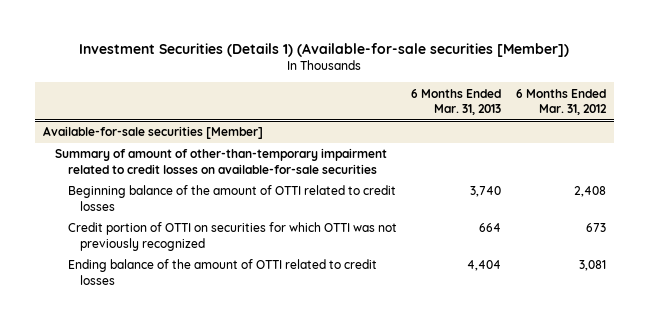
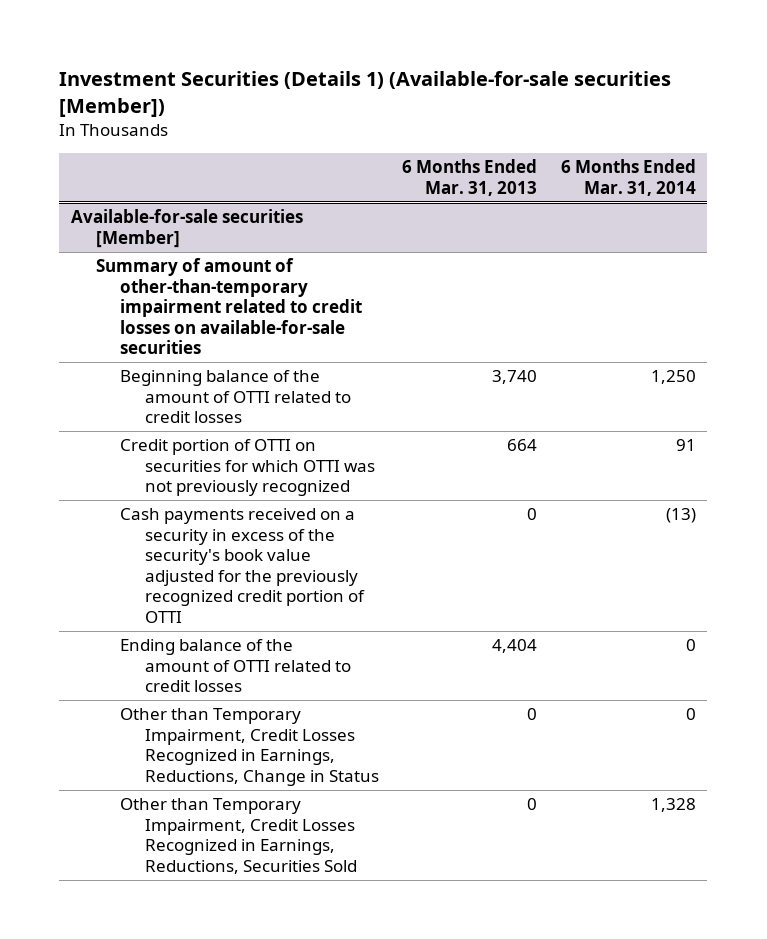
[516,88,608,115] 6 Months Ended Mar. 31, 2012 -> none
none -> [560,159,696,196] 6 Months Ended Mar. 31, 2014
none -> [120,508,365,623] Cash payments received on a security in excess of the security's book value adjusted for the previously recognized credit portion of OTTI
none -> [120,708,379,786] Other than Temporary Impairment, Credit Losses Recognized in Earnings, Reductions, Change in Status
none -> [120,798,357,874] Other than Temporary Impairment, Credit Losses Recognized in Earnings, Reductions, Securities Sold

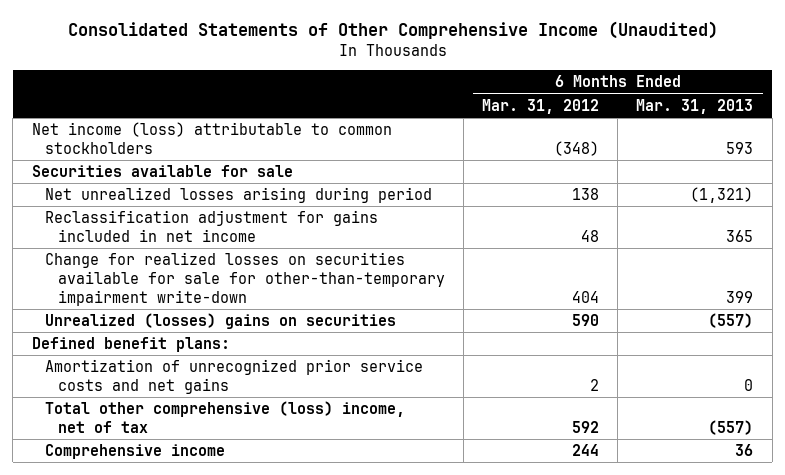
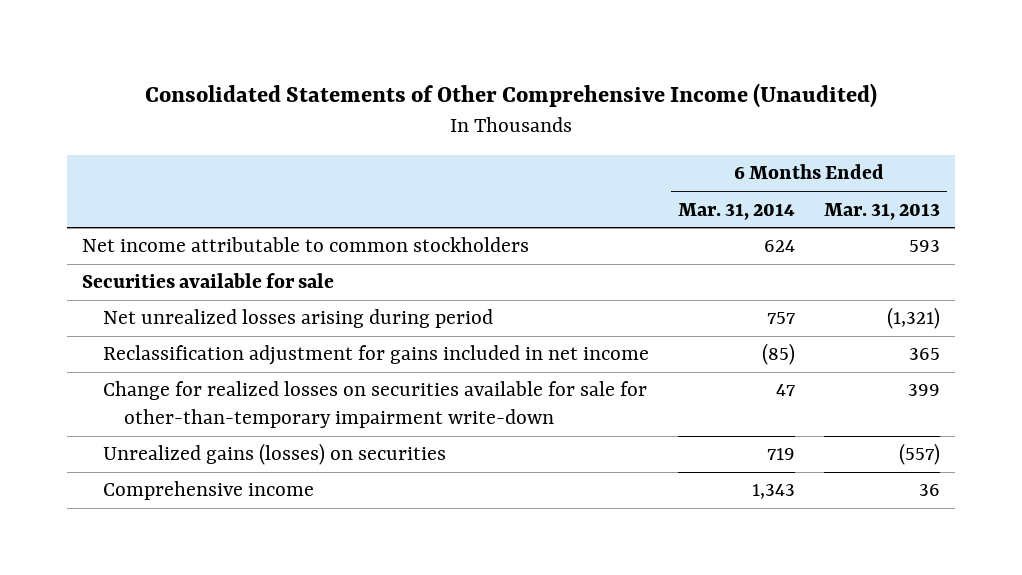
[482,98,600,114] Mar. 31, 2012 -> none
none -> [678,202,796,220] Mar. 31, 2014
[31,122,392,155] Net income (loss) attributable to common stockholders -> [81,237,529,253] Net income attributable to common stockholders
[31,337,230,353] Defined benefit plans: -> none
[44,359,423,395] Amortization of unrecognized prior service costs and net gains -> none
[44,401,405,434] Total other comprehensive (loss) income, net of tax -> none
[44,313,396,330] Unrealized (losses) gains on securities -> [102,443,446,466] Unrealized gains (losses) on securities

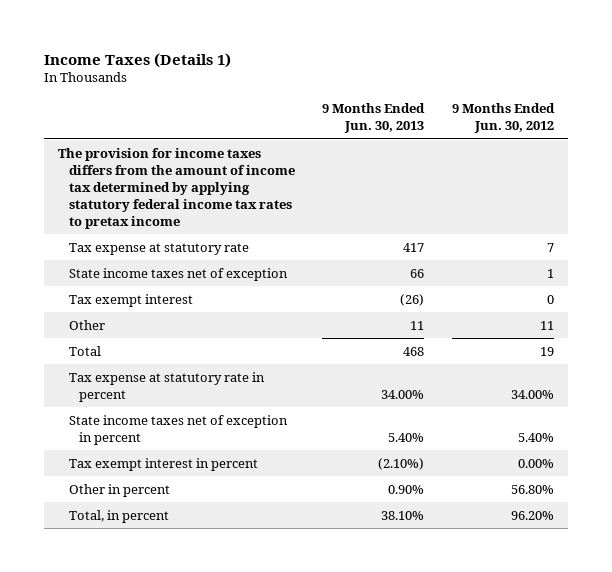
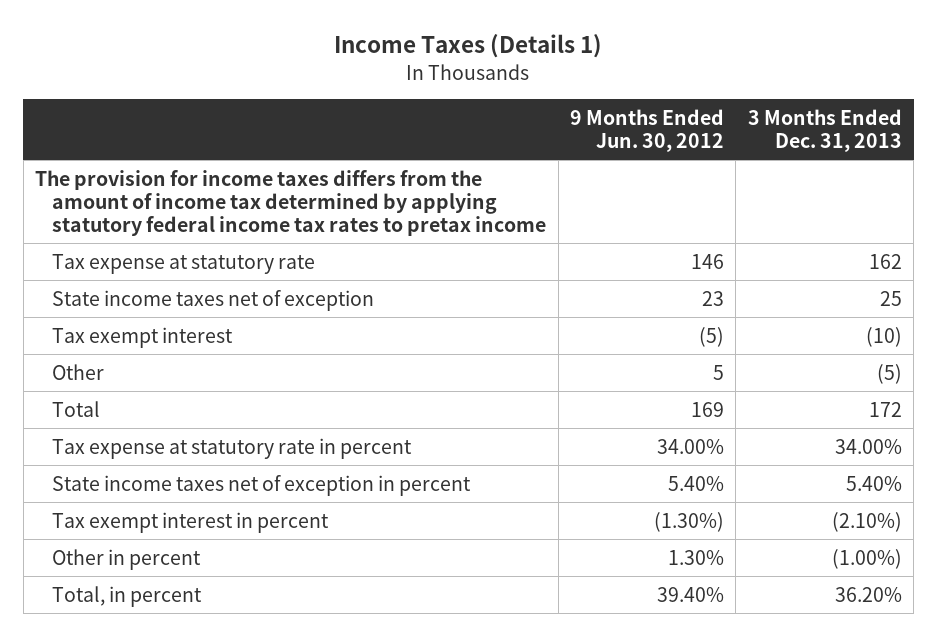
[322,103,426,134] 9 Months Ended Jun. 30, 2013 -> none
none -> [747,109,902,153] 3 Months Ended Dec. 31, 2013
[547,242,555,252] 7 -> [691,253,725,269] 146
[547,268,555,278] 1 -> [702,290,725,306] 23
[547,294,555,304] 0 -> [699,326,725,347] (5)
[540,320,555,330] 11 -> [713,364,725,380] 5
[540,346,555,356] 19 -> [691,401,725,417] 169
[518,458,555,468] 0.00% -> [654,511,725,532] (1.30%)
[511,484,555,494] 56.80% -> [668,549,725,565] 1.30%
[511,510,555,520] 96.20% -> [657,586,725,602] 39.40%

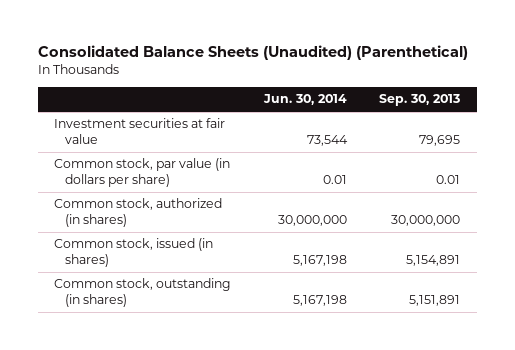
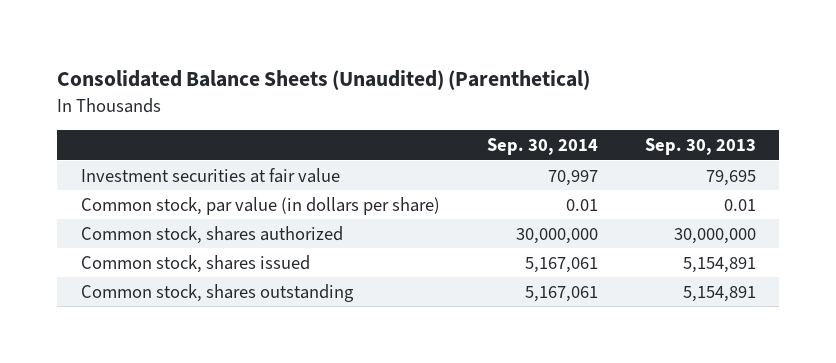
[262,94,347,106] Jun. 30, 2014 -> none
none -> [486,138,598,156] Sep. 30, 2014
[54,198,223,228] Common stock, authorized (in shares) -> [80,225,343,244] Common stock, shares authorized
[54,238,214,268] Common stock, issued (in shares) -> [80,254,310,273] Common stock, shares issued
[54,278,232,308] Common stock, outstanding (in shares) -> [80,283,354,302] Common stock, shares outstanding
[409,295,461,307] 5,151,891 -> [682,285,756,302] 5,154,891

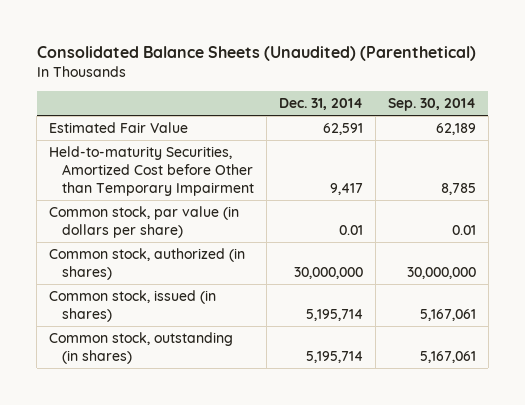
[644,138,756,156] Sep. 30, 2013 -> none
none -> [278,97,363,110] Dec. 31, 2014
[80,167,340,183] Investment securities at fair value -> none
none -> [49,122,189,134] Estimated Fair Value
none -> [49,146,255,196] Held-to-maturity Securities, Amortized Cost before Other than Temporary Impairment
[80,225,343,244] Common stock, shares authorized -> [49,248,246,280] Common stock, authorized (in shares)
[80,254,310,273] Common stock, shares issued -> [49,290,217,322] Common stock, issued (in shares)
[80,283,354,302] Common stock, shares outstanding -> [49,332,234,364] Common stock, outstanding (in shares)

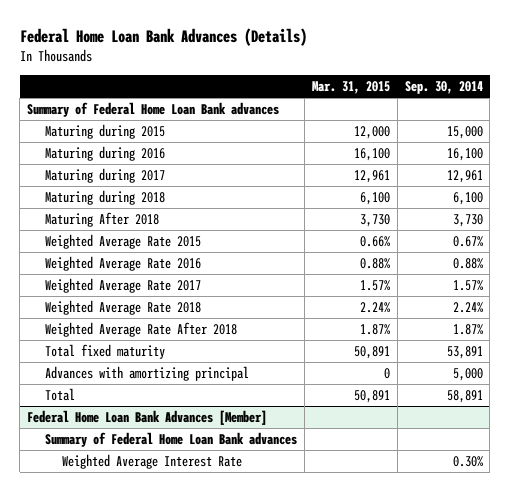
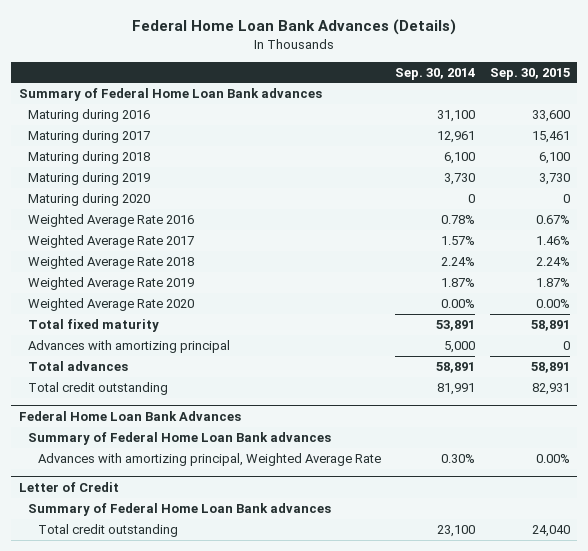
[311,81,390,95] Mar. 31, 2015 -> none
none -> [489,67,570,80] Sep. 30, 2015
[44,145,165,161] Maturing during 2016 -> none
[44,123,165,139] Maturing during 2015 -> [28,109,151,123] Maturing during 2016
[446,125,483,139] 15,000 -> [437,110,476,123] 31,100
[44,255,201,271] Weighted Average Rate 2016 -> none
none -> [28,172,151,186] Maturing during 2019
[44,211,159,227] Maturing After 2018 -> [28,193,151,207] Maturing during 2020
[452,213,483,227] 3,730 -> [468,194,476,204] 0
[44,233,201,249] Weighted Average Rate 2015 -> [28,214,195,228] Weighted Average Rate 2016
[452,235,483,247] 0.67% -> [441,215,476,225] 0.78%
none -> [28,277,195,291] Weighted Average Rate 2019
[44,321,237,337] Weighted Average Rate After 2018 -> [28,298,195,312] Weighted Average Rate 2020
[452,323,483,335] 1.87% -> [441,299,476,309] 0.00%
[44,387,75,401] Total -> [28,361,129,372] Total advances
none -> [28,382,169,396] Total credit outstanding
[27,409,268,425] Federal Home Loan Bank Advances [Member] -> [18,410,241,421] Federal Home Loan Bank Advances
[62,453,243,469] Weighted Average Interest Rate -> [37,453,381,467] Advances with amortizing principal, Weighted Average Rate
none -> [18,481,119,492] Letter of Credit
none -> [28,503,332,517] Summary of Federal Home Loan Bank advances
none -> [37,524,178,538] Total credit outstanding

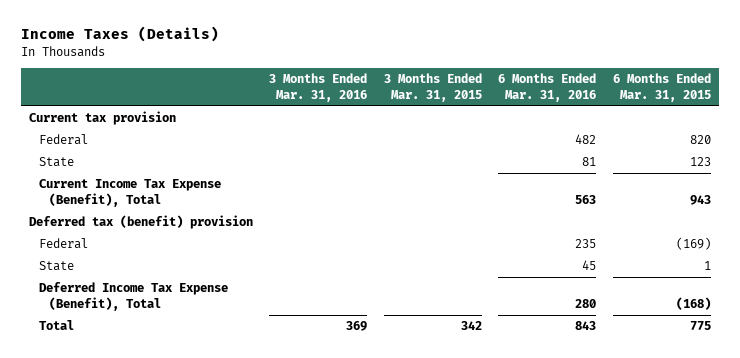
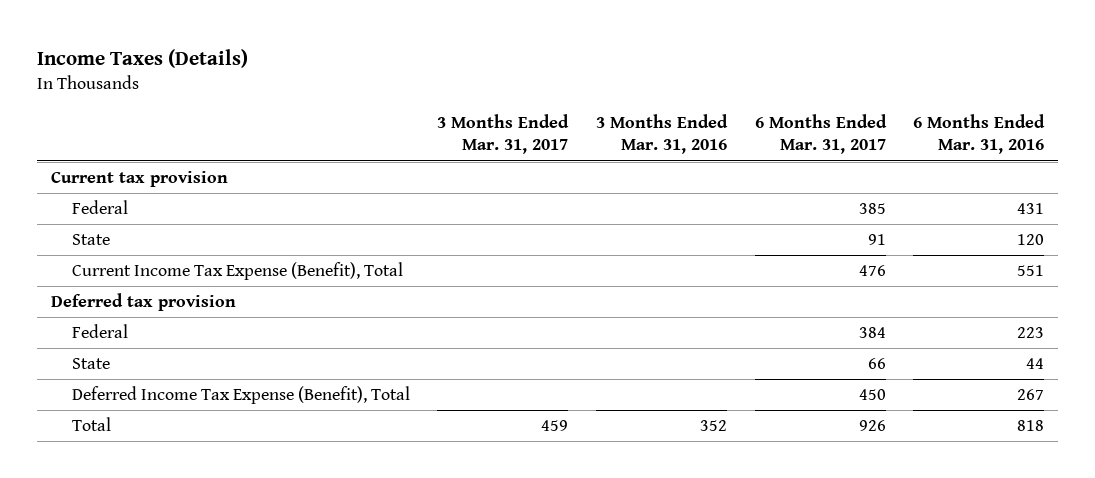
[383,73,482,102] 3 Months Ended Mar. 31, 2015 -> none
[612,73,711,102] 6 Months Ended Mar. 31, 2015 -> none
none -> [437,113,570,155] 3 Months Ended Mar. 31, 2017
none -> [754,113,887,155] 6 Months Ended Mar. 31, 2017
[575,134,597,145] 482 -> [1017,203,1045,215] 431
[582,157,597,167] 81 -> [1017,234,1045,246] 120
[575,194,597,204] 563 -> [1017,265,1045,277] 551
[28,215,253,230] Deferred tax (benefit) provision -> [50,293,236,312] Deferred tax provision
[575,239,597,249] 235 -> [1017,327,1045,339] 223
[582,260,597,271] 45 -> [1026,358,1045,370] 44
[575,298,597,308] 280 -> [1017,389,1045,401] 267
[346,321,368,332] 369 -> [700,420,728,432] 352
[575,321,597,331] 843 -> [1017,420,1045,432] 818

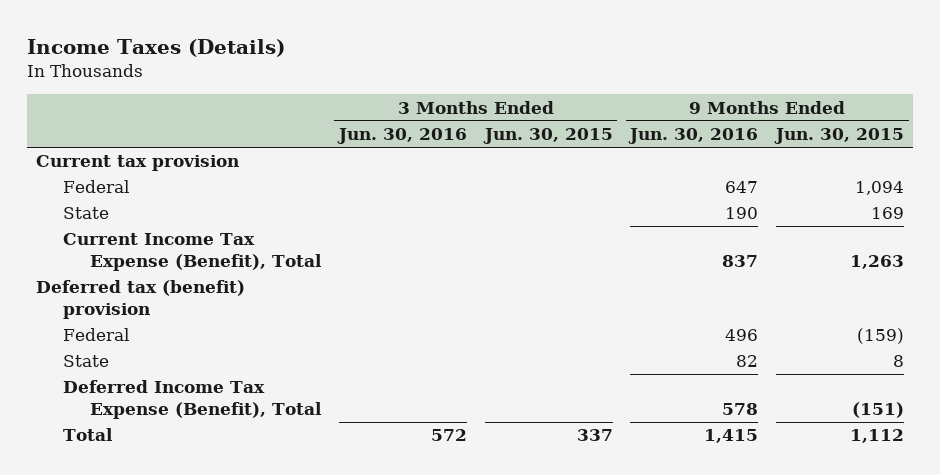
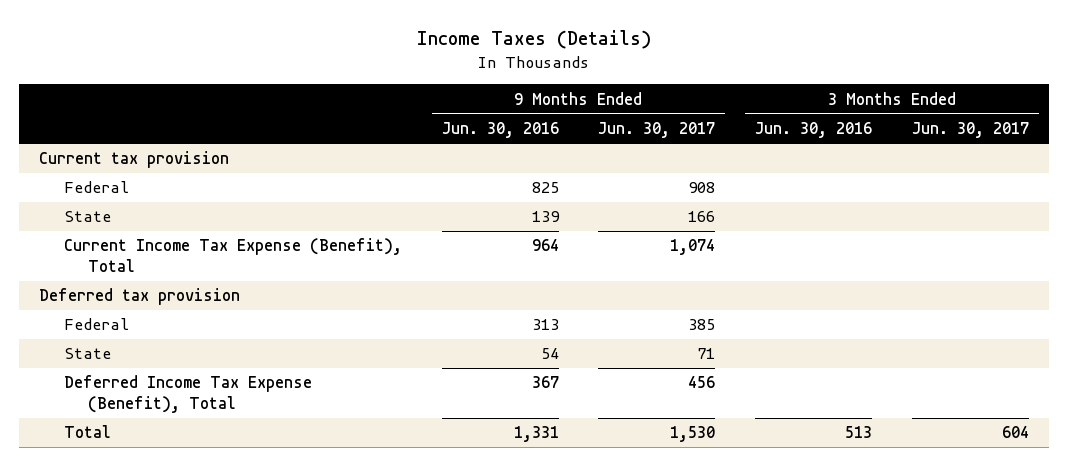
[482,128,613,145] Jun. 30, 2015 -> none
[774,128,905,145] Jun. 30, 2015 -> none
none -> [598,122,716,139] Jun. 30, 2017
none -> [912,122,1030,139] Jun. 30, 2017
[725,181,759,194] 647 -> [531,182,559,194] 825
[725,207,759,220] 190 -> [531,211,560,223] 139
[722,255,759,268] 837 -> [531,239,559,252] 964
[36,280,246,320] Deferred tax (benefit) provision -> [39,288,241,306] Deferred tax provision
[725,329,759,342] 496 -> [531,319,559,331] 313
[736,355,759,368] 82 -> [540,348,559,360] 54
[722,403,759,416] 578 -> [531,376,559,389] 367
[430,429,467,442] 572 -> [845,426,873,439] 513
[704,429,759,444] 1,415 -> [513,426,559,443] 1,331

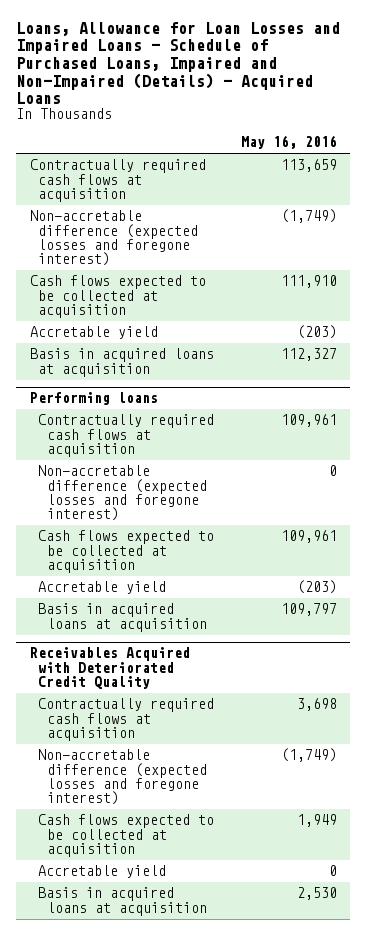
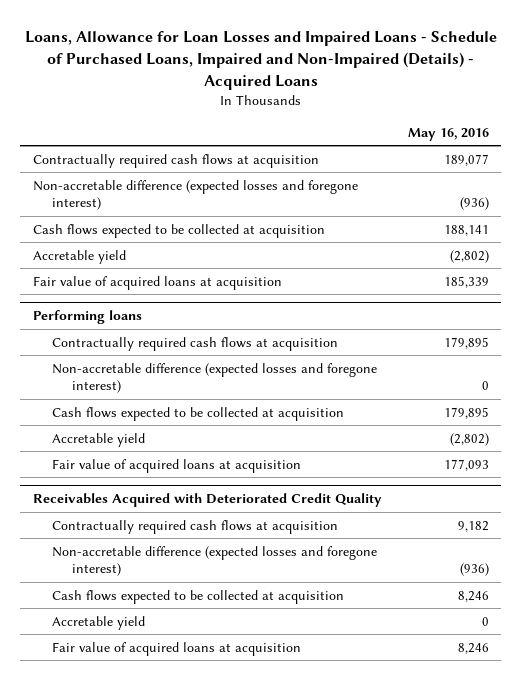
[280,159,337,173] 113,659 -> [443,153,489,166] 189,077
[280,209,337,224] (1,749) -> [459,197,489,211] (936)
[280,275,337,289] 111,910 -> [443,224,489,236] 188,141
[296,325,337,340] (203) -> [449,249,489,263] (2,802)
[29,348,214,377] Basis in acquired loans at acquisition -> [33,275,283,290] Fair value of acquired loans at acquisition
[280,348,337,362] 112,327 -> [443,275,489,288] 185,339
[280,414,337,428] 109,961 -> [443,336,489,349] 179,895
[280,530,337,544] 109,961 -> [443,406,489,419] 179,895
[296,580,337,595] (203) -> [449,432,489,446] (2,802)
[38,603,208,632] Basis in acquired loans at acquisition -> [52,458,302,473] Fair value of acquired loans at acquisition
[280,603,337,617] 109,797 -> [443,458,489,471] 177,093
[296,698,337,712] 3,698 -> [457,520,489,532] 9,182
[280,748,337,763] (1,749) -> [459,563,489,577] (936)
[296,814,337,828] 1,949 -> [457,590,489,602] 8,246
[38,887,208,916] Basis in acquired loans at acquisition -> [52,641,302,656] Fair value of acquired loans at acquisition
[296,887,337,901] 2,530 -> [457,642,489,654] 8,246

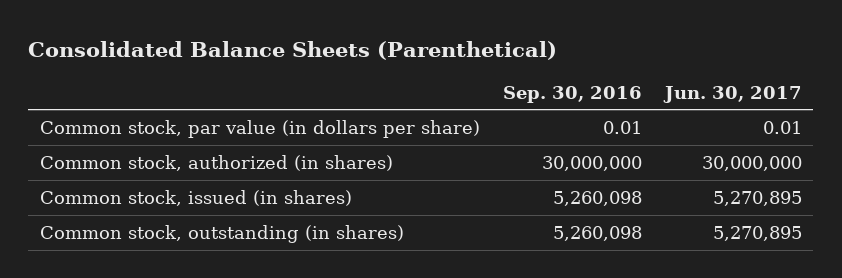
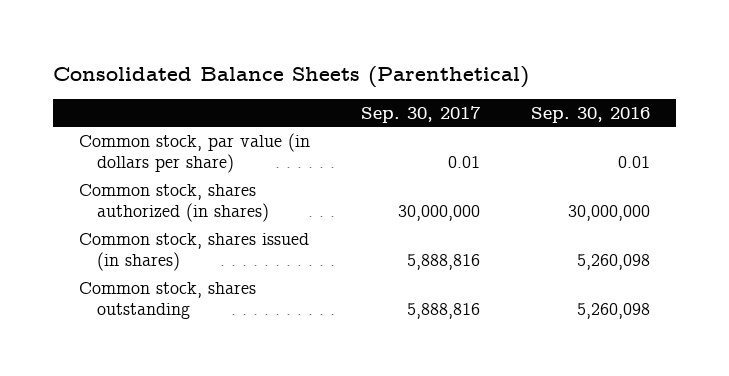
[662,85,802,103] Jun. 30, 2017 -> none
none -> [360,105,481,123] Sep. 30, 2017
[39,154,393,171] Common stock, authorized (in shares) -> [78,183,270,223] Common stock, shares authorized (in shares)
[39,189,352,206] Common stock, issued (in shares) -> [78,232,309,272] Common stock, shares issued (in shares)
[39,224,404,243] Common stock, outstanding (in shares) -> [78,281,256,320] Common stock, shares outstanding

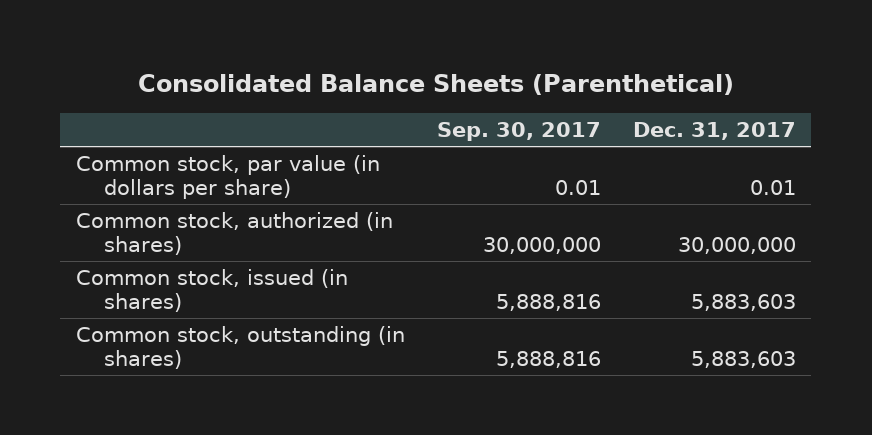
[531,106,651,123] Sep. 30, 2016 -> none
none -> [632,122,796,141] Dec. 31, 2017
[78,183,270,223] Common stock, shares authorized (in shares) -> [76,212,394,256] Common stock, authorized (in shares)
[78,232,309,272] Common stock, shares issued (in shares) -> [76,269,349,313] Common stock, issued (in shares)
[78,281,256,320] Common stock, shares outstanding -> [76,326,406,370] Common stock, outstanding (in shares)

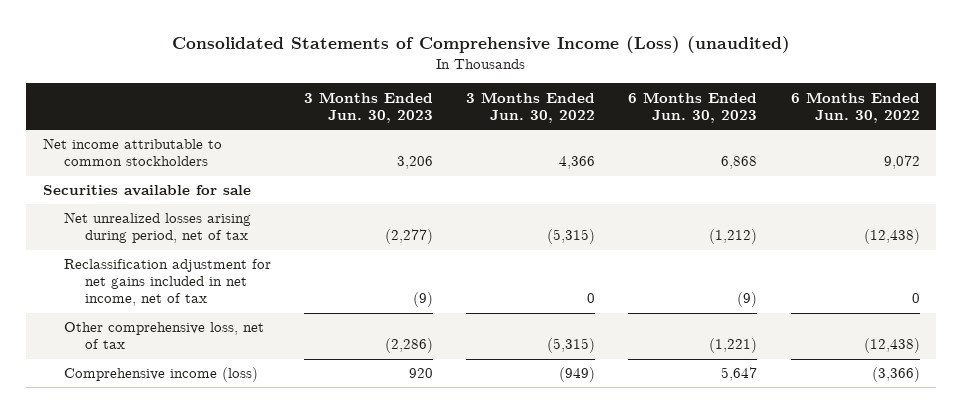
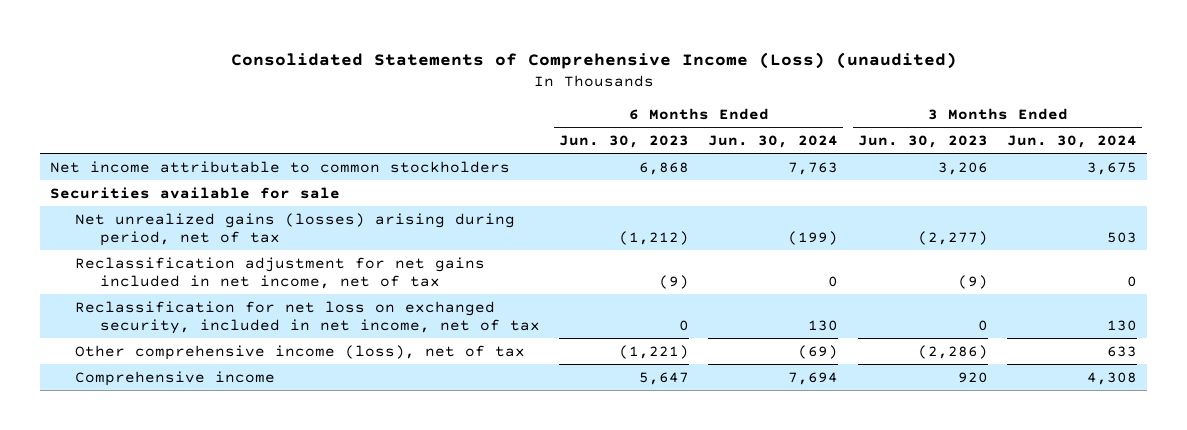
[466,91,596,123] 3 Months Ended Jun. 30, 2022 -> none
[790,91,920,123] 6 Months Ended Jun. 30, 2022 -> none
none -> [708,134,839,148] Jun. 30, 2024
none -> [1007,134,1138,148] Jun. 30, 2024
[63,212,251,244] Net unrealized losses arising during period, net of tax -> [74,212,515,247] Net unrealized gains (losses) arising during period, net of tax
none -> [74,300,540,335] Reclassification for net loss on exchanged security, included in net income, net of tax
[63,322,264,350] Other comprehensive loss, net of tax -> [74,344,525,360] Other comprehensive income (loss), net of tax
[63,367,258,383] Comprehensive income (loss) -> [74,370,275,386] Comprehensive income

